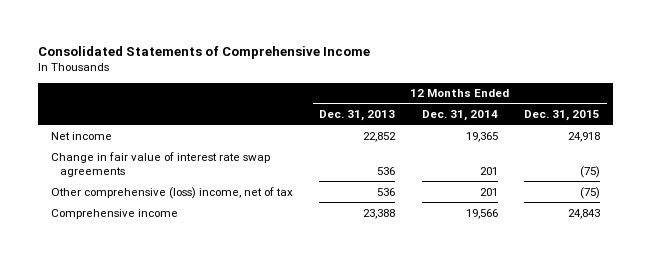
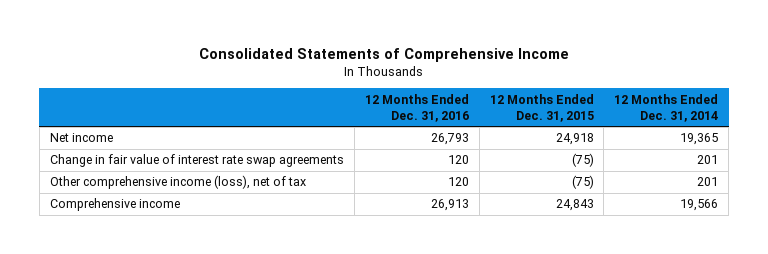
[319,109,396,121] Dec. 31, 2013 -> none
none -> [364,93,469,122] 12 Months Ended Dec. 31, 2016
[50,186,293,199] Other comprehensive (loss) income, net of tax -> [49,175,306,190] Other comprehensive income (loss), net of tax

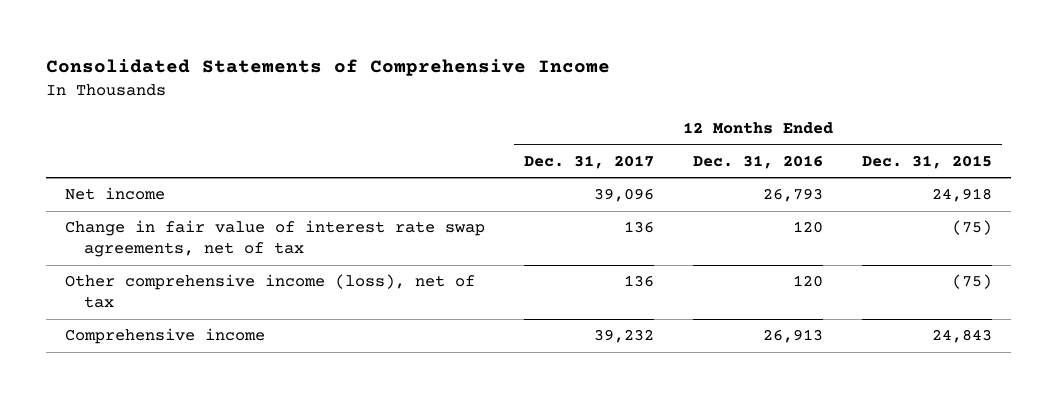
[614,93,719,122] 12 Months Ended Dec. 31, 2014 -> none
none -> [524,154,655,169] Dec. 31, 2017
[49,154,344,168] Change in fair value of interest rate swap agreements -> [65,220,486,258] Change in fair value of interest rate swap agreements, net of tax

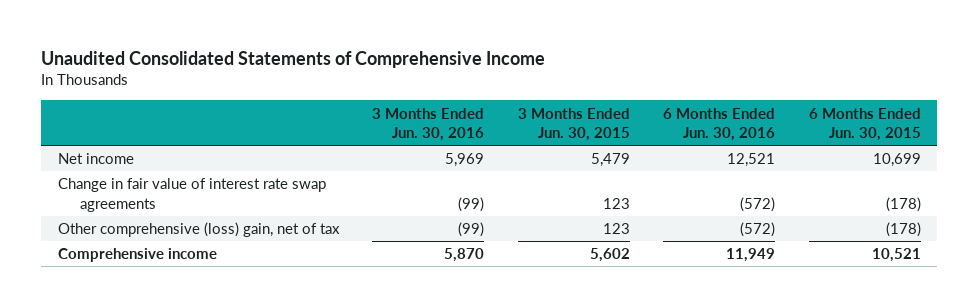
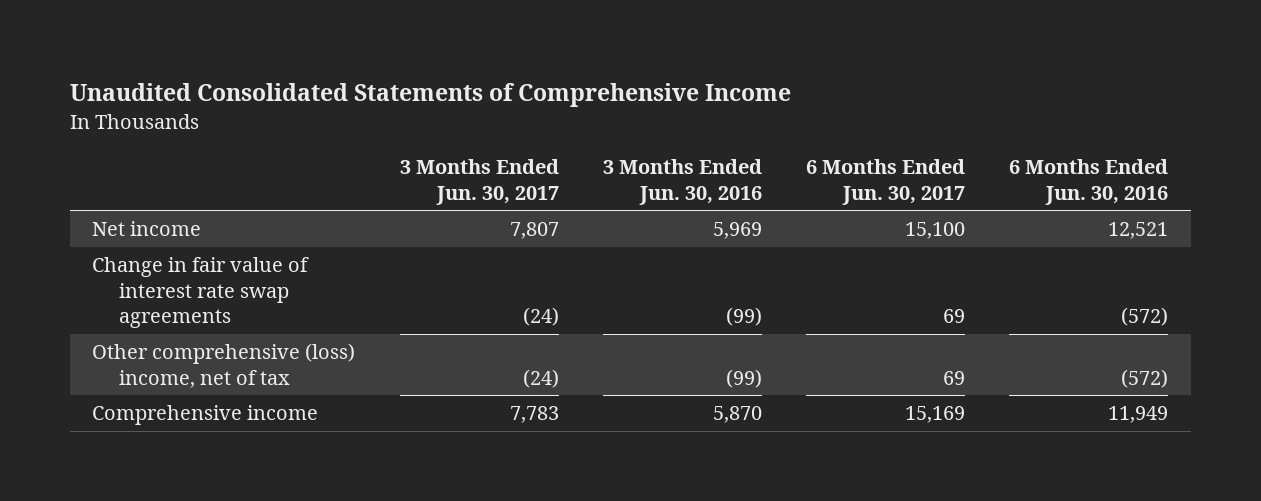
[517,107,630,141] 3 Months Ended Jun. 30, 2015 -> none
[808,107,921,141] 6 Months Ended Jun. 30, 2015 -> none
none -> [399,159,559,205] 3 Months Ended Jun. 30, 2017
none -> [806,159,966,205] 6 Months Ended Jun. 30, 2017
[58,222,341,238] Other comprehensive (loss) gain, net of tax -> [92,343,356,388] Other comprehensive (loss) income, net of tax

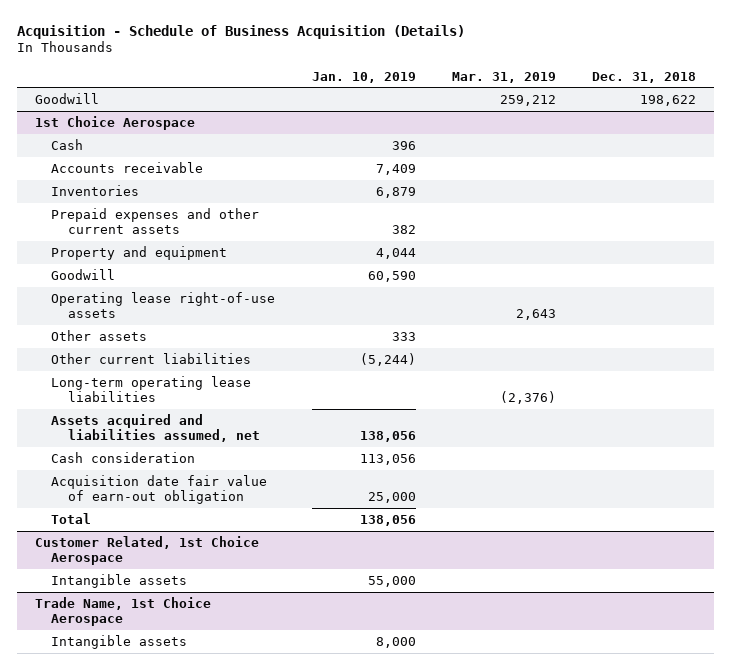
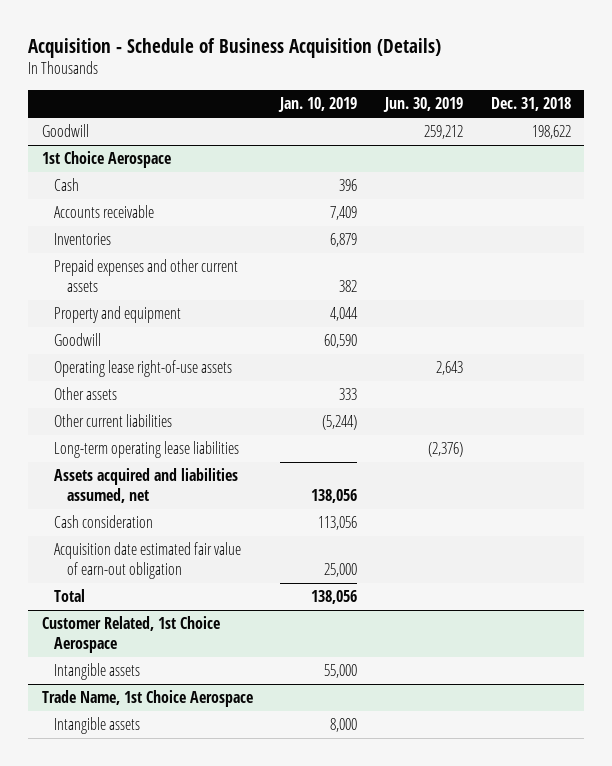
[451,71,556,83] Mar. 31, 2019 -> none
none -> [383,97,464,113] Jun. 30, 2019
[51,474,268,505] Acquisition date fair value of earn-out obligation -> [54,542,242,580] Acquisition date estimated fair value of earn-out obligation

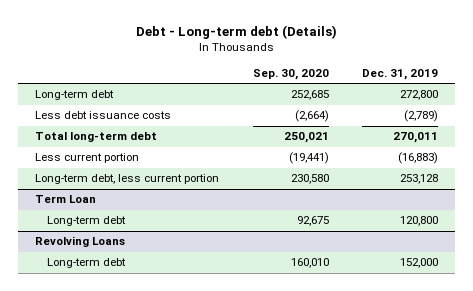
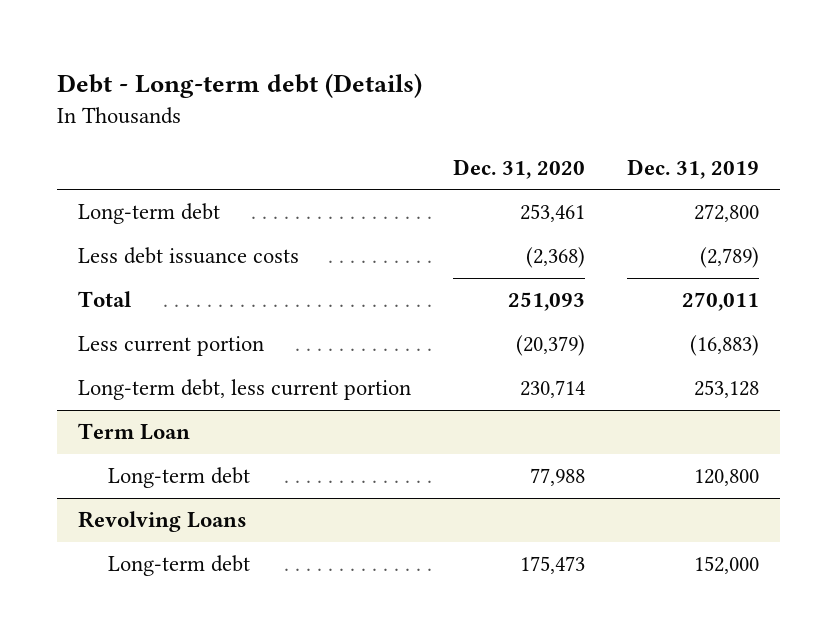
[252,69,329,81] Sep. 30, 2020 -> none
none -> [452,158,585,179] Dec. 31, 2020
[34,132,157,143] Total long-term debt -> [77,291,132,308] Total

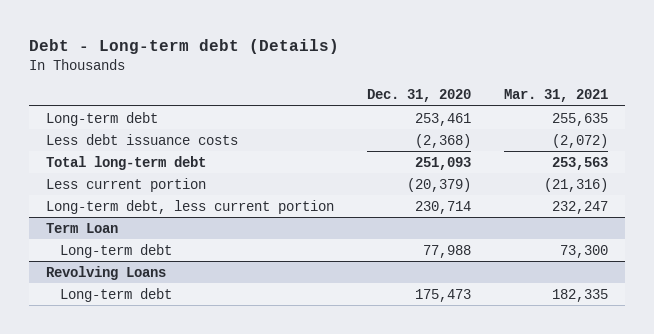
[626,158,759,179] Dec. 31, 2019 -> none
none -> [504,89,609,103] Mar. 31, 2021
[77,291,132,308] Total -> [45,155,206,170] Total long-term debt

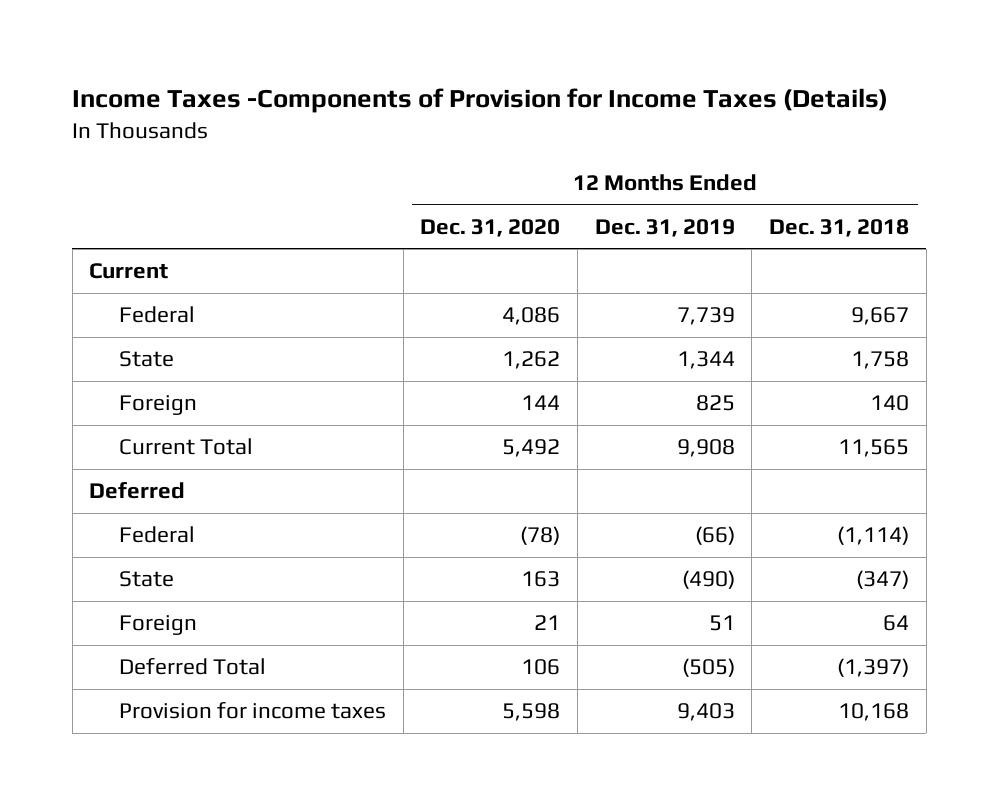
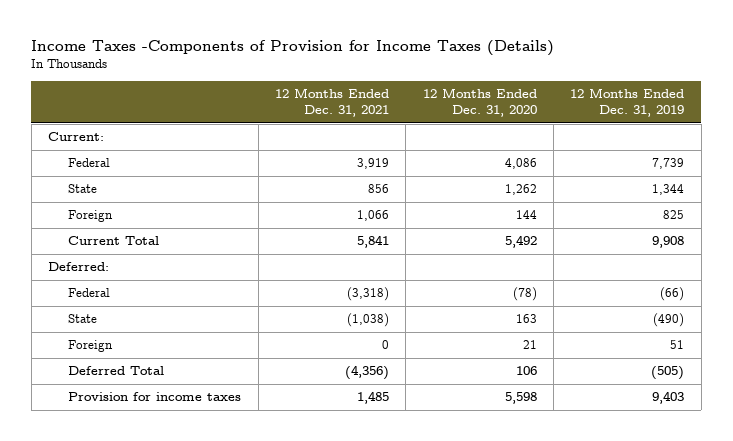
[769,218,910,237] Dec. 31, 2018 -> none
none -> [275,87,390,118] 12 Months Ended Dec. 31, 2021
[89,263,169,280] Current -> [48,132,105,142] Current:
[89,482,186,500] Deferred -> [48,262,110,272] Deferred:

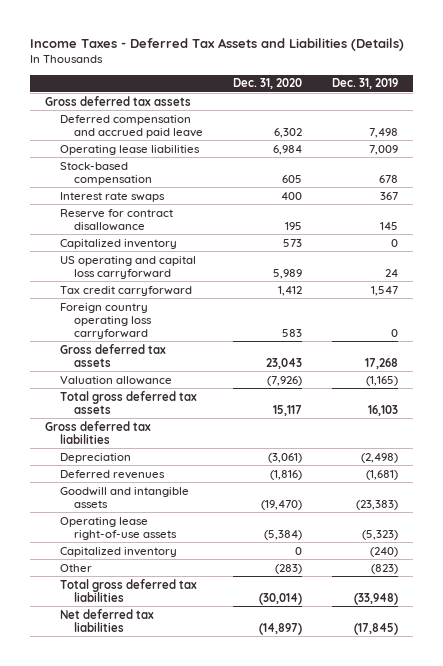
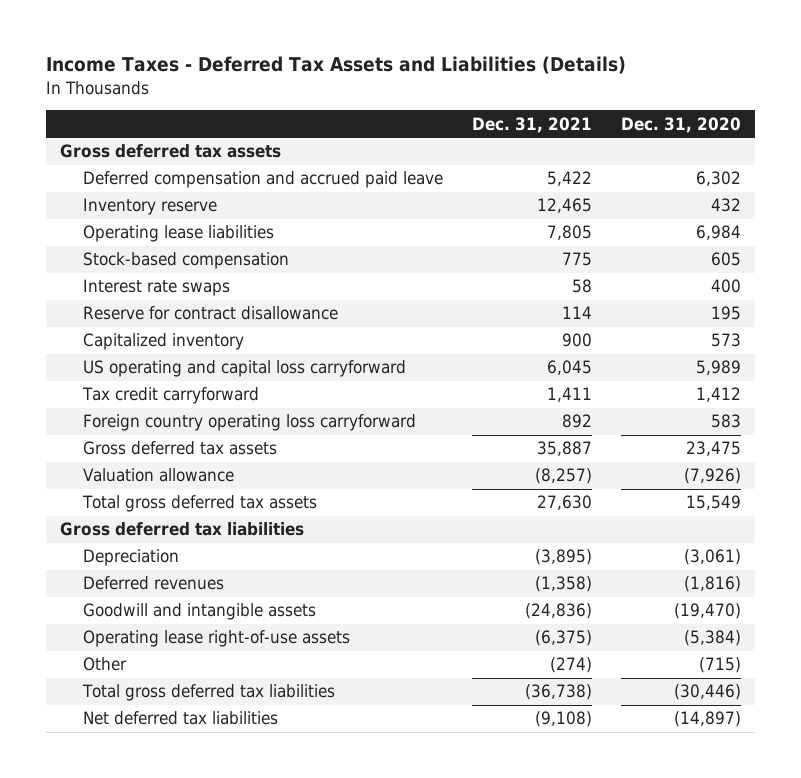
[331,78,398,90] Dec. 31, 2019 -> none
none -> [472,116,593,133] Dec. 31, 2021
none -> [83,198,218,216] Inventory reserve
[266,357,303,369] 23,043 -> [685,441,741,457] 23,475
[273,404,303,416] 15,117 -> [685,495,741,511] 15,549
[59,546,177,557] Capitalized inventory -> none
[275,563,303,574] (283) -> [698,657,741,674] (715)
[259,592,303,605] (30,014) -> [673,684,741,701] (30,446)

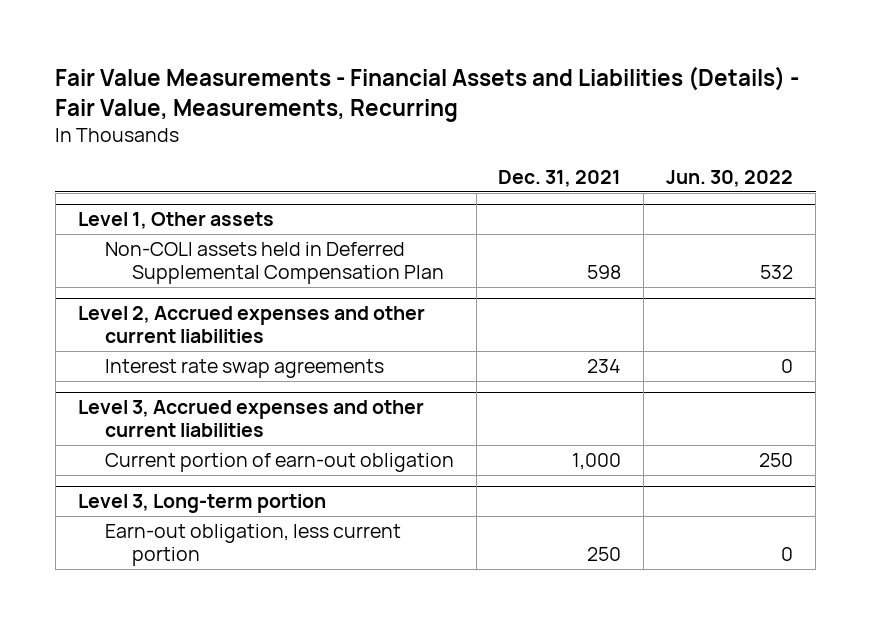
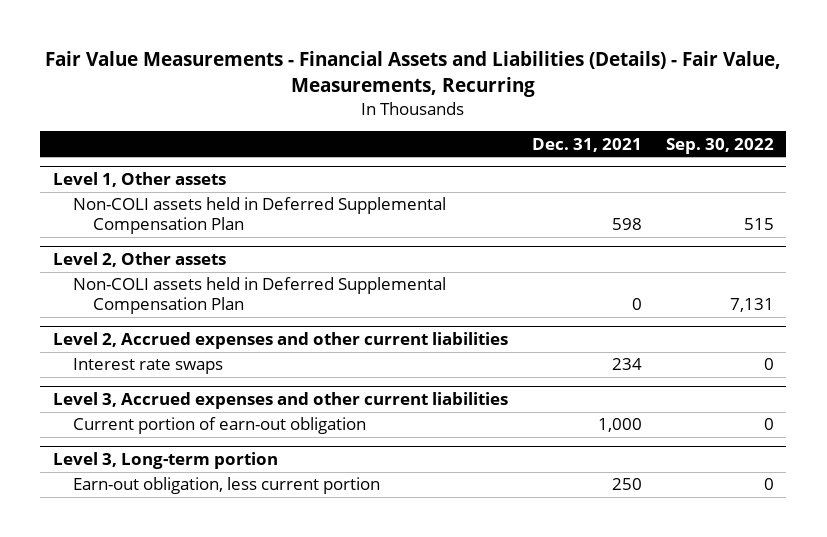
[666,169,794,187] Jun. 30, 2022 -> none
none -> [666,137,775,154] Sep. 30, 2022
none -> [52,252,226,268] Level 2, Other assets
none -> [72,277,446,314] Non-COLI assets held in Deferred Supplemental Compensation Plan
[104,359,384,379] Interest rate swap agreements -> [72,358,223,375] Interest rate swaps

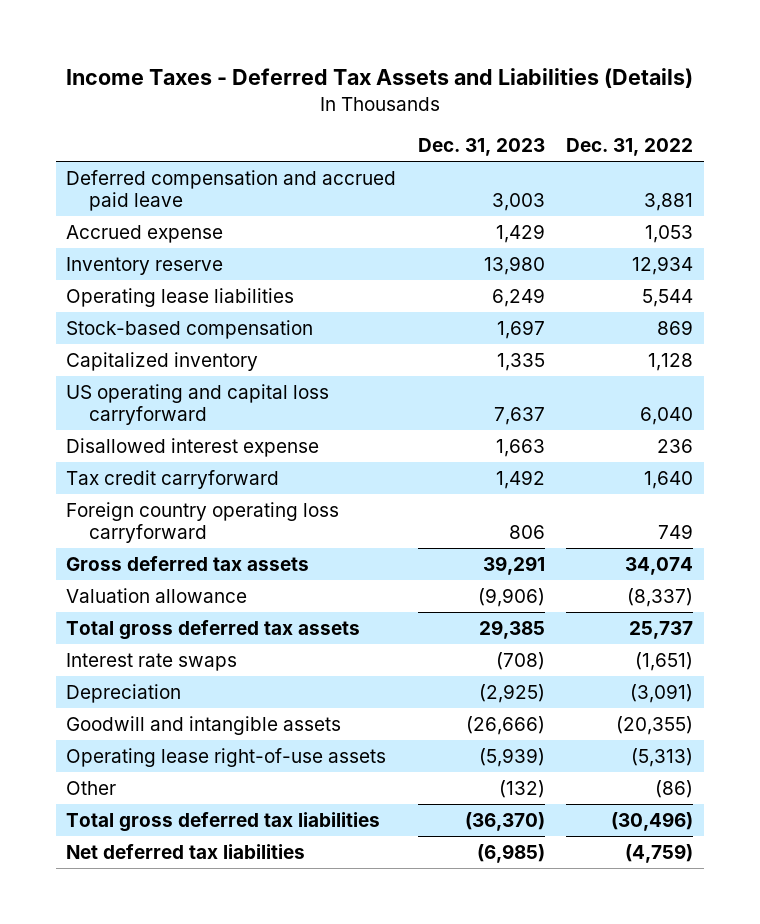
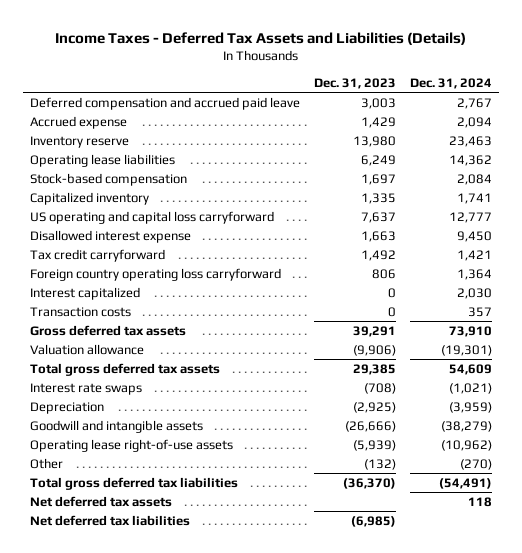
[566,138,694,157] Dec. 31, 2022 -> none
none -> [409,77,492,89] Dec. 31, 2024
none -> [29,286,140,300] Interest capitalized
none -> [29,306,131,317] Transaction costs
none -> [29,495,172,507] Net deferred tax assets

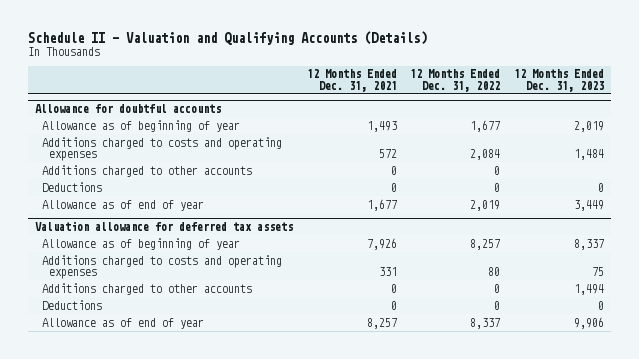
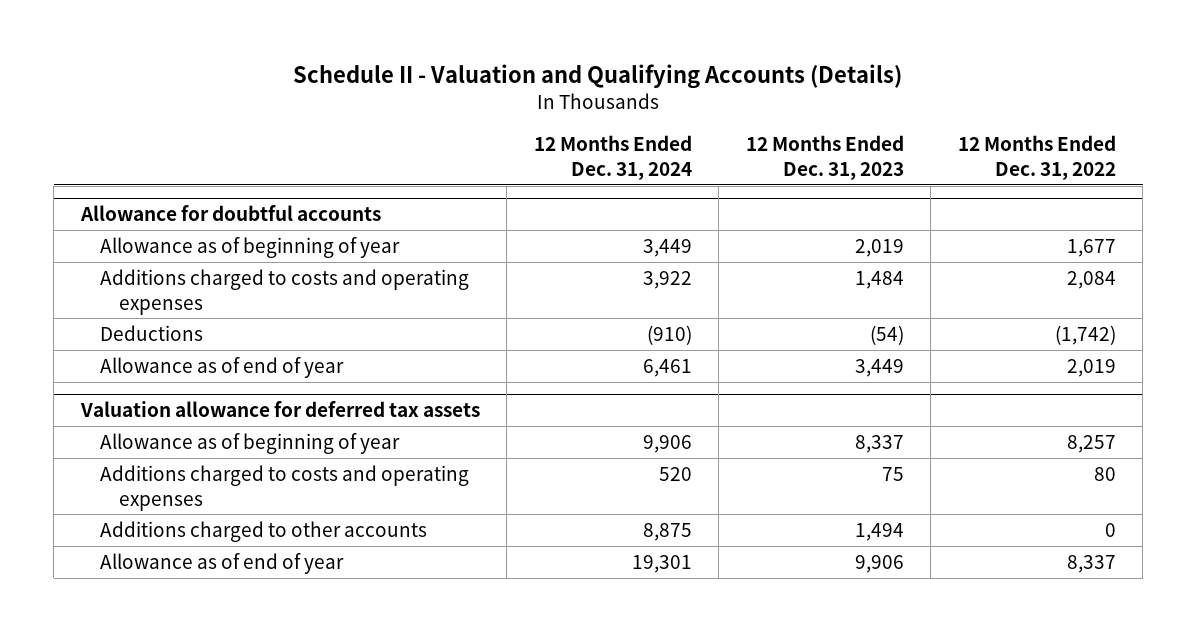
[306,69,397,92] 12 Months Ended Dec. 31, 2021 -> none
none -> [533,135,692,180] 12 Months Ended Dec. 31, 2024
[41,164,252,177] Additions charged to other accounts -> none
[494,182,501,192] 0 -> [1054,324,1116,345] (1,742)
[598,182,605,192] 0 -> [869,324,904,345] (54)
[41,299,102,310] Deductions -> none

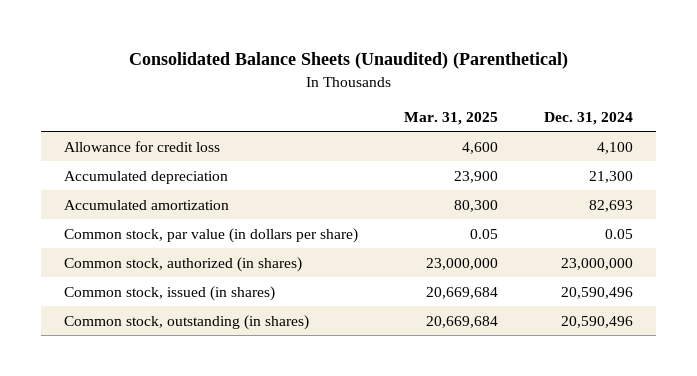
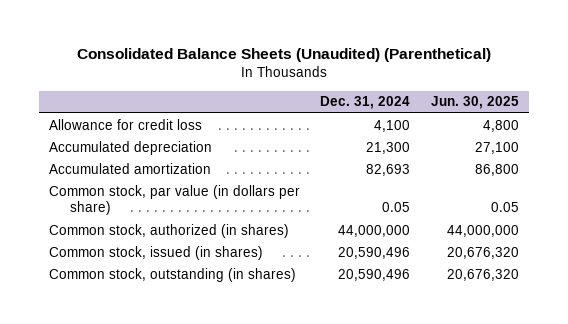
[404,111,499,125] Mar. 31, 2025 -> none
none -> [430,96,519,110] Jun. 30, 2025
[561,257,634,270] 23,000,000 -> [338,224,411,237] 44,000,000

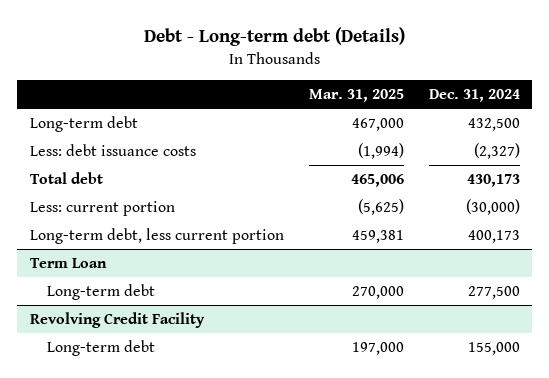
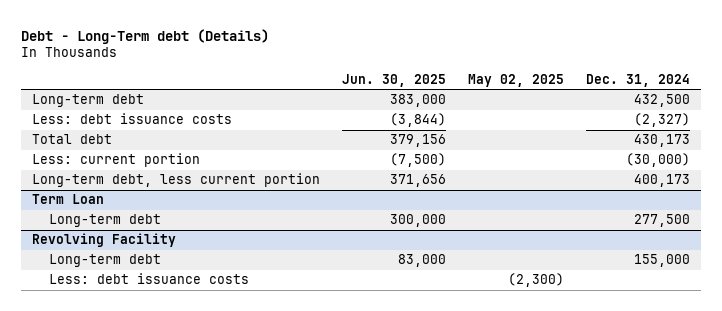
[143,27,405,47] Debt - Long-term debt (Details) -> [21,28,270,44] Debt - Long-Term debt (Details)
[308,89,404,103] Mar. 31, 2025 -> none
none -> [342,73,447,87] Jun. 30, 2025
none -> [468,73,565,87] May 02, 2025
[29,312,205,329] Revolving Credit Facility -> [32,233,177,248] Revolving Facility
none -> [49,273,250,285] Less: debt issuance costs

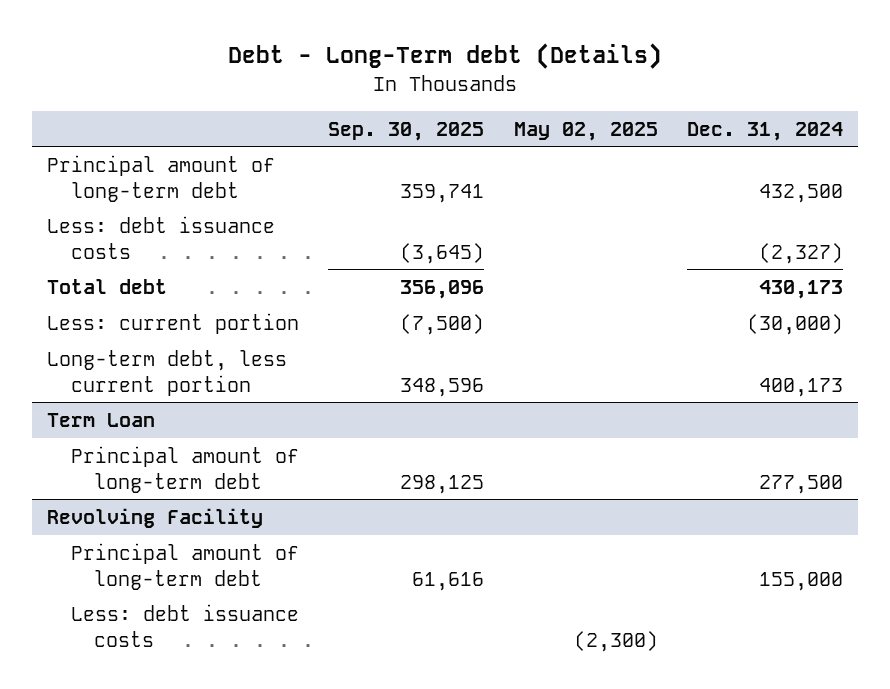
[342,73,447,87] Jun. 30, 2025 -> none
none -> [328,121,485,141] Sep. 30, 2025
[32,94,145,108] Long-term debt -> [46,154,275,202] Principal amount of long-term debt
[49,214,162,228] Long-term debt -> [70,445,299,493] Principal amount of long-term debt
[49,254,162,268] Long-term debt -> [70,542,299,590] Principal amount of long-term debt

